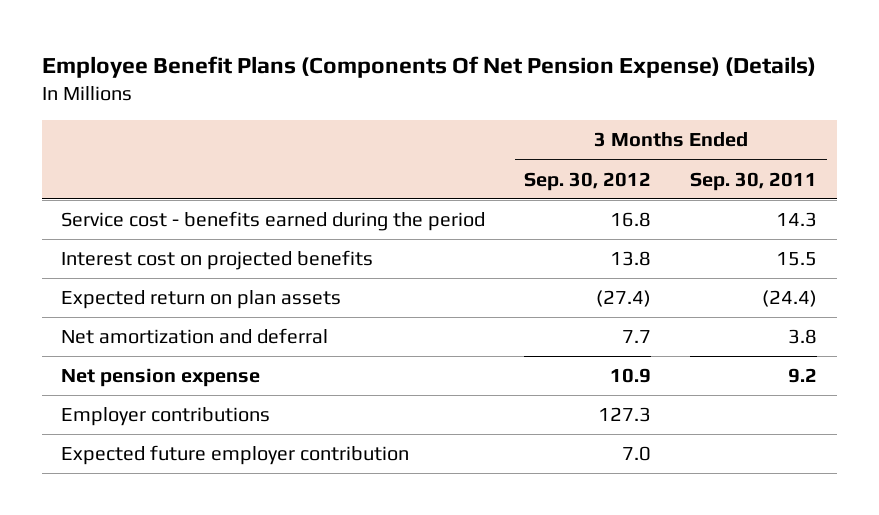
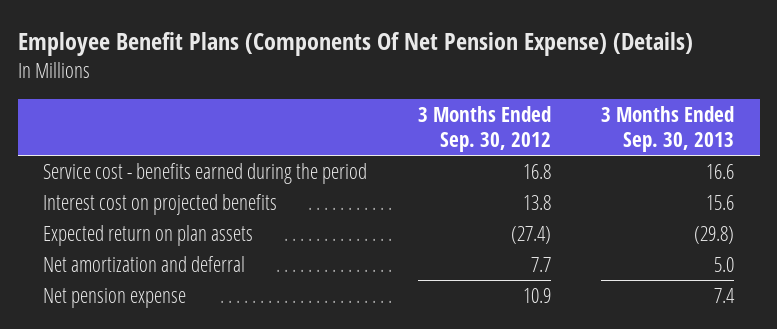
[690,171,818,191] Sep. 30, 2011 -> none
none -> [601,106,735,153] 3 Months Ended Sep. 30, 2013
[61,407,271,427] Employer contributions -> none
[61,445,410,466] Expected future employer contribution -> none

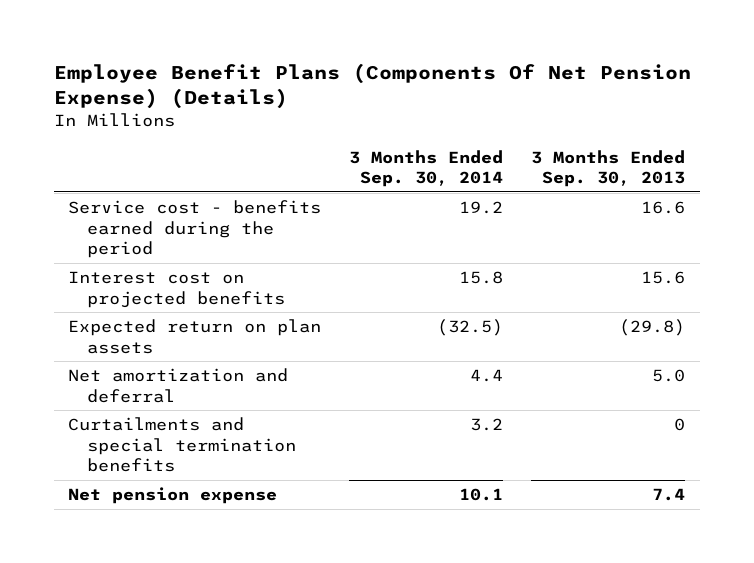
[417,106,551,153] 3 Months Ended Sep. 30, 2012 -> none
none -> [349,149,504,187] 3 Months Ended Sep. 30, 2014
none -> [68,417,297,472] Curtailments and special termination benefits

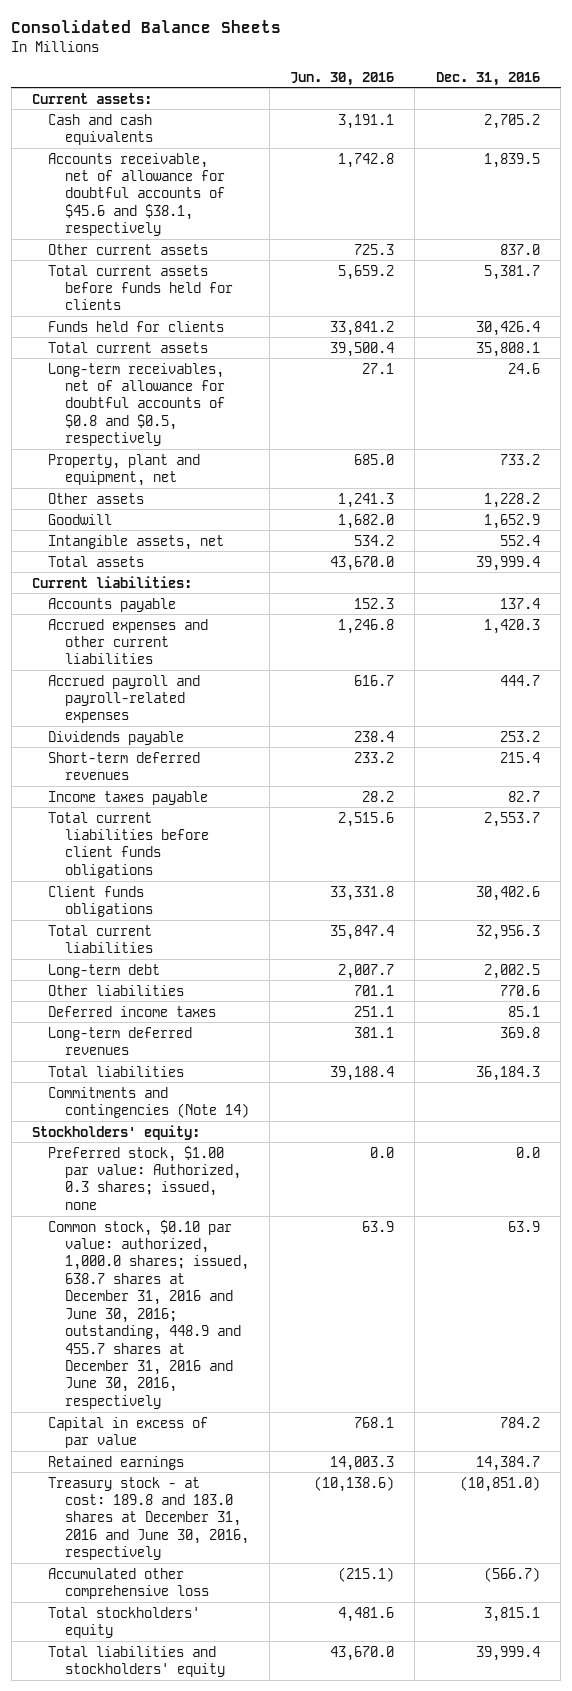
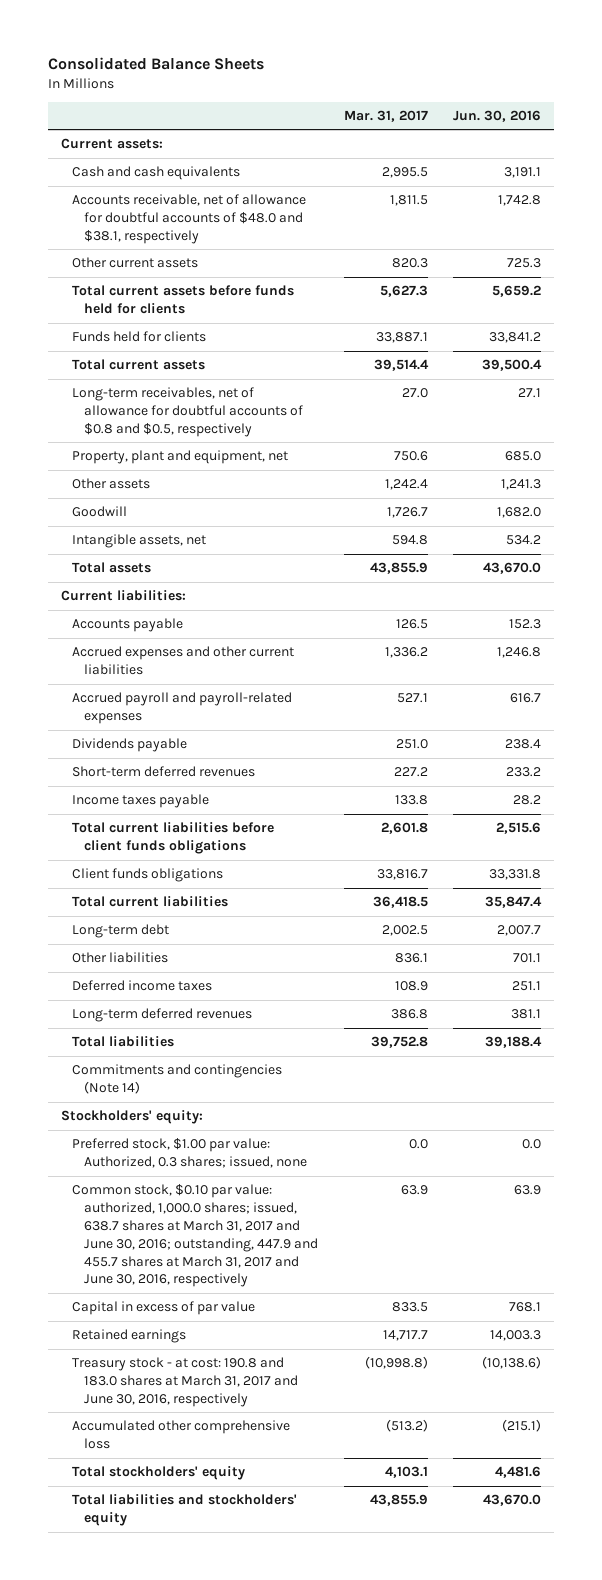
[435,71,540,86] Dec. 31, 2016 -> none
none -> [343,109,428,122] Mar. 31, 2017
[48,152,225,237] Accounts receivable, net of allowance for doubtful accounts of $45.6 and $38.1, respectively -> [72,194,307,244] Accounts receivable, net of allowance for doubtful accounts of $48.0 and $38.1, respectively
[48,1219,249,1409] Common stock, $0.10 par value: authorized, 1,000.0 shares; issued, 638.7 shares at December 31, 2016 and June 30, 2016; outstanding, 448.9 and 455.7 shares at December 31, 2016 and June 30, 2016, respectively -> [72,1184,318,1288] Common stock, $0.10 par value: authorized, 1,000.0 shares; issued, 638.7 shares at March 31, 2017 and June 30, 2016; outstanding, 447.9 and 455.7 shares at March 31, 2017 and June 30, 2016, respectively
[48,1476,249,1561] Treasury stock - at cost: 189.8 and 183.0 shares at December 31, 2016 and June 30, 2016, respectively -> [72,1357,298,1407] Treasury stock - at cost: 190.8 and 183.0 shares at March 31, 2017 and June 30, 2016, respectively

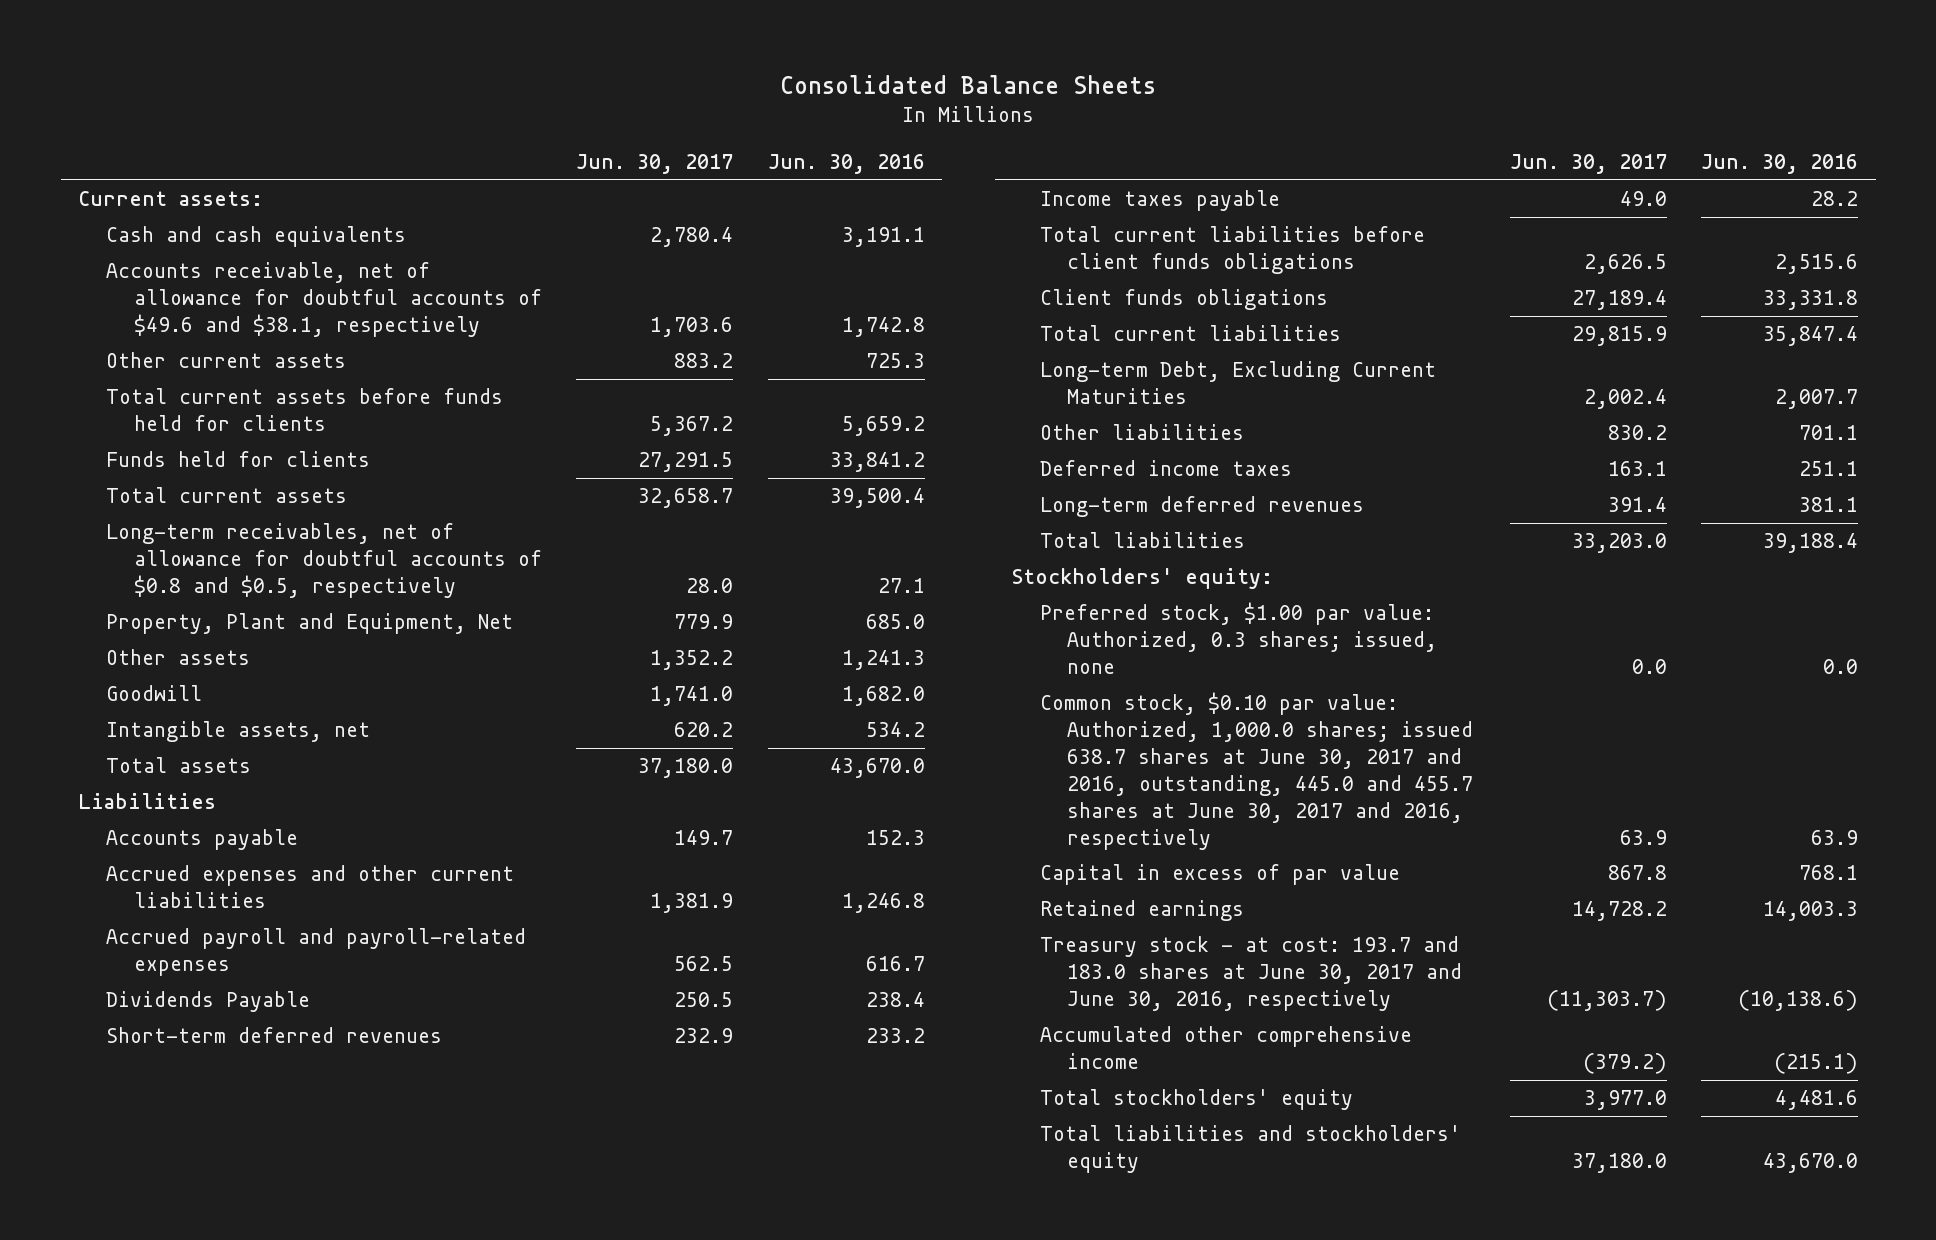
[343,109,428,122] Mar. 31, 2017 -> none
none -> [576,154,734,175] Jun. 30, 2017
[72,194,307,244] Accounts receivable, net of allowance for doubtful accounts of $48.0 and $38.1, respectively -> [105,262,542,338] Accounts receivable, net of allowance for doubtful accounts of $49.6 and $38.1, respectively
[72,450,289,465] Property, plant and equipment, net -> [105,613,513,635] Property, Plant and Equipment, Net
[60,590,186,602] Current liabilities: -> [78,793,217,810] Liabilities
[72,738,188,753] Dividends payable -> [105,991,310,1013] Dividends Payable
[72,924,170,939] Long-term debt -> [1039,361,1436,405] Long-term Debt, Excluding Current Maturities
[72,1064,283,1095] Commitments and contingencies (Note 14) -> none
[72,1184,318,1288] Common stock, $0.10 par value: authorized, 1,000.0 shares; issued, 638.7 shares at March 31, 2017 and June 30, 2016; outstanding, 447.9 and 455.7 shares at March 31, 2017 and June 30, 2016, respectively -> [1039,692,1474,850] Common stock, $0.10 par value: Authorized, 1,000.0 shares; issued 638.7 shares at June 30, 2017 and 2016, outstanding, 445.0 and 455.7 shares at June 30, 2017 and 2016, respectively
[72,1357,298,1407] Treasury stock - at cost: 190.8 and 183.0 shares at March 31, 2017 and June 30, 2016, respectively -> [1039,936,1463,1012] Treasury stock - at cost: 193.7 and 183.0 shares at June 30, 2017 and June 30, 2016, respectively
[72,1420,291,1450] Accumulated other comprehensive loss -> [1039,1026,1412,1070] Accumulated other comprehensive income

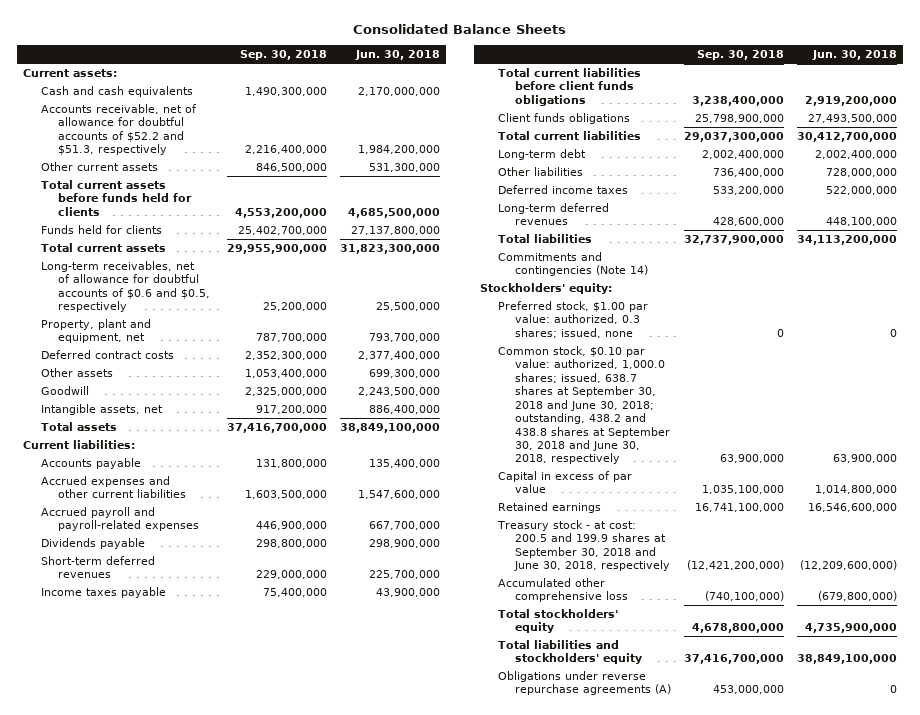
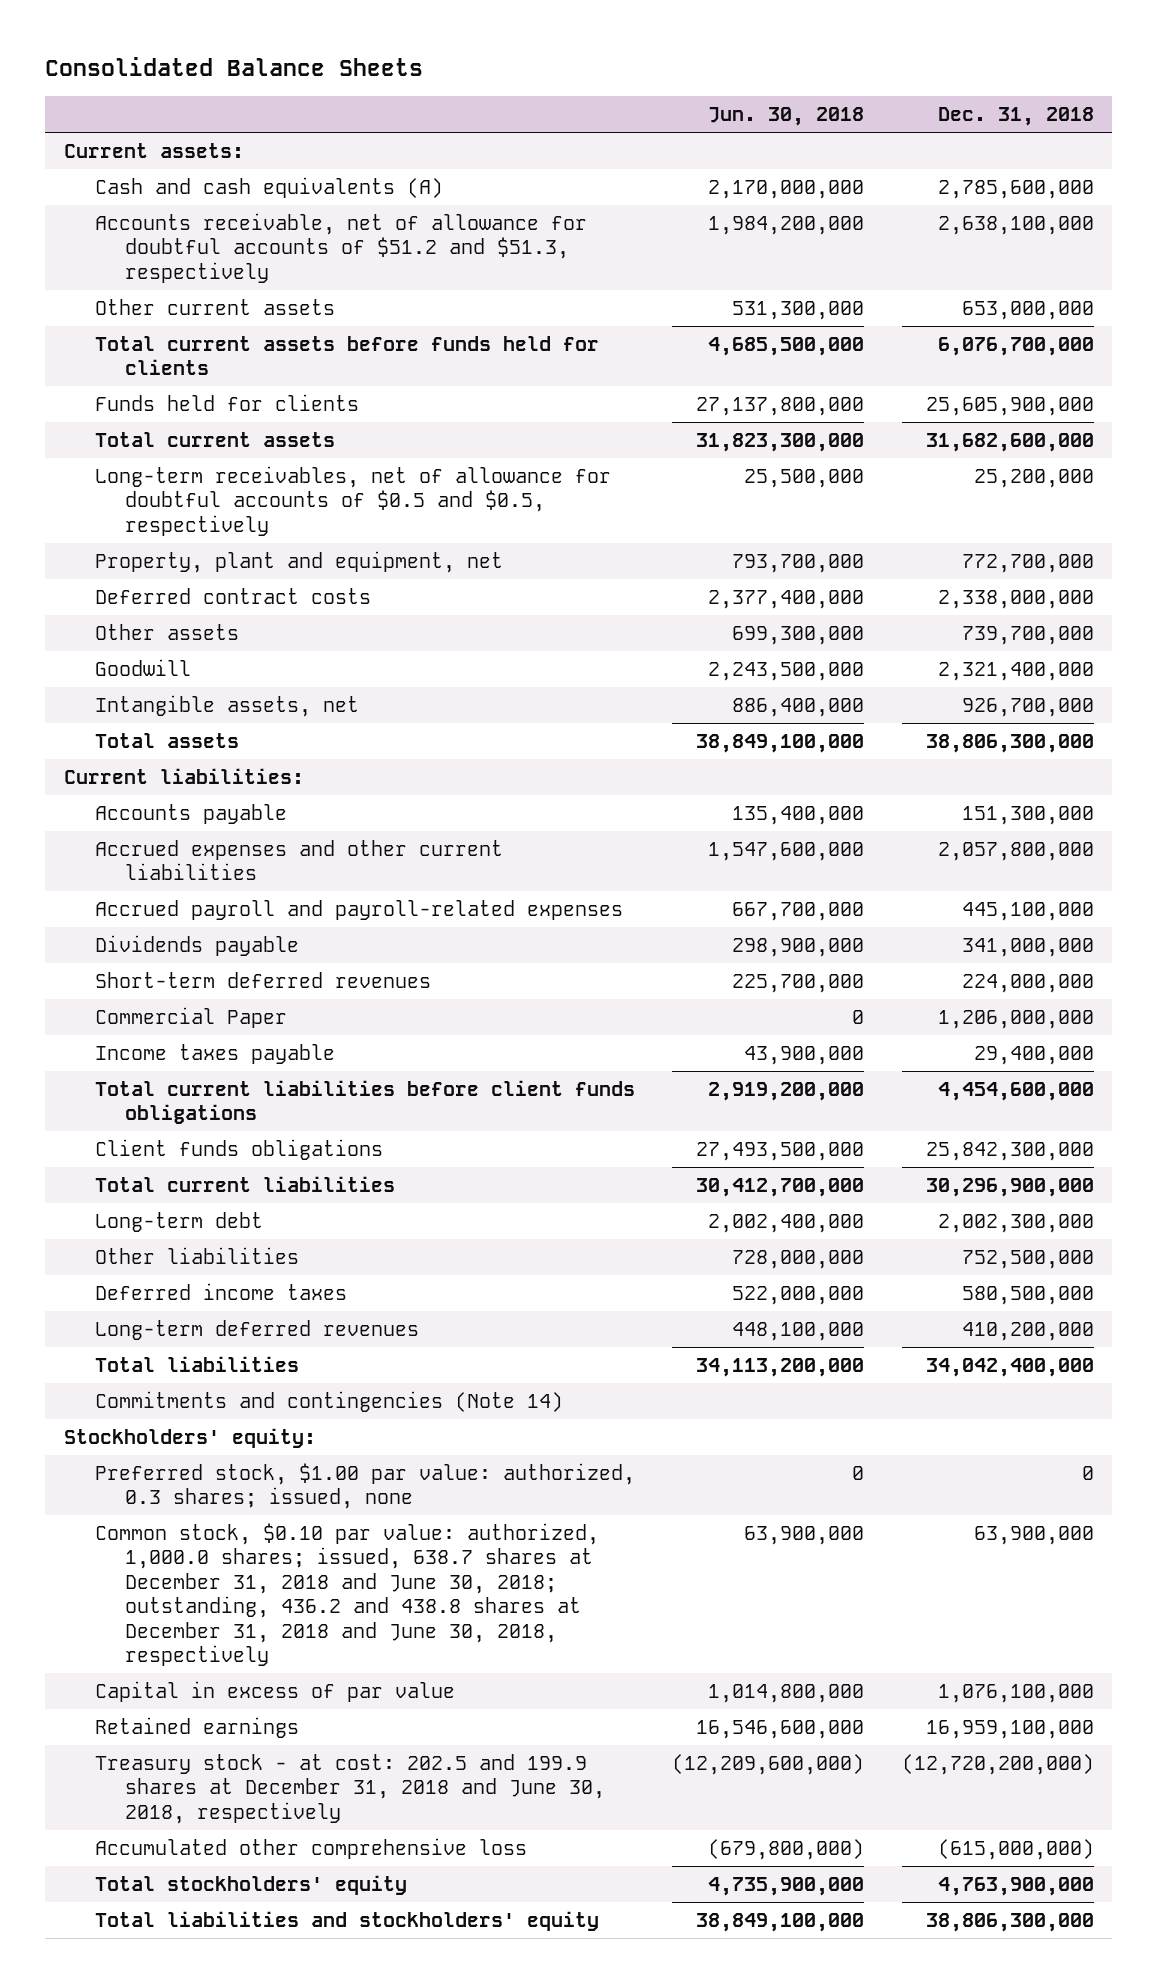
[239,50,327,61] Sep. 30, 2018 -> none
none -> [937,107,1094,127] Dec. 31, 2018
[40,86,193,98] Cash and cash equivalents -> [94,176,443,198] Cash and cash equivalents (A)
[40,104,197,156] Accounts receivable, net of allowance for doubtful accounts of $52.2 and $51.3, respectively -> [94,212,587,283] Accounts receivable, net of allowance for doubtful accounts of $51.2 and $51.3, respectively
[40,261,210,313] Long-term receivables, net of allowance for doubtful accounts of $0.6 and $0.5, respectively -> [94,465,611,536] Long-term receivables, net of allowance for doubtful accounts of $0.5 and $0.5, respectively
none -> [94,1006,287,1028] Commercial Paper
[497,346,670,465] Common stock, $0.10 par value: authorized, 1,000.0 shares; issued, 638.7 shares at September 30, 2018 and June 30, 2018; outstanding, 438.2 and 438.8 shares at September 30, 2018 and June 30, 2018, respectively -> [94,1522,599,1666] Common stock, $0.10 par value: authorized, 1,000.0 shares; issued, 638.7 shares at December 31, 2018 and June 30, 2018; outstanding, 436.2 and 438.8 shares at December 31, 2018 and June 30, 2018, respectively
[496,520,670,572] Treasury stock - at cost: 200.5 and 199.9 shares at September 30, 2018 and June 30, 2018, respectively -> [94,1753,606,1824] Treasury stock - at cost: 202.5 and 199.9 shares at December 31, 2018 and June 30, 2018, respectively
[497,671,671,696] Obligations under reverse repurchase agreements (A) -> none

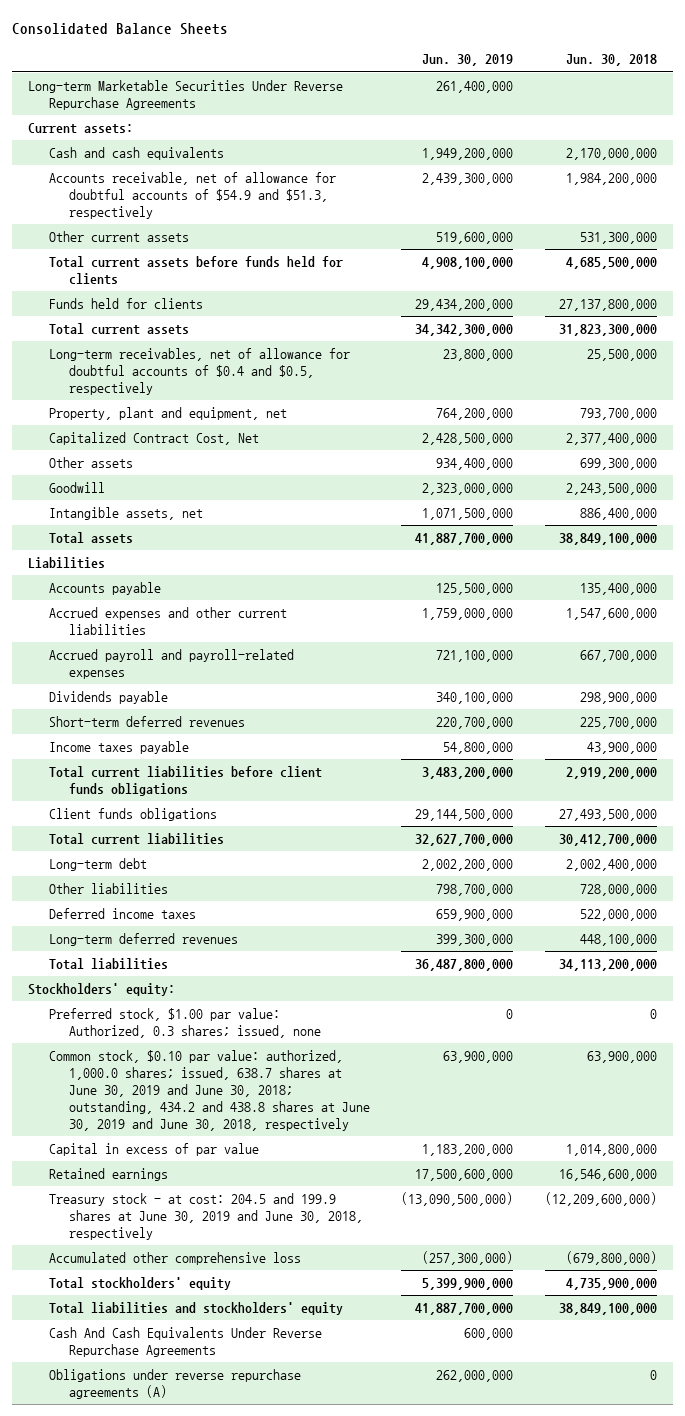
[937,107,1094,127] Dec. 31, 2018 -> none
none -> [422,54,514,67] Jun. 30, 2019
none -> [28,79,344,110] Long-term Marketable Securities Under Reverse Repurchase Agreements
[94,176,443,198] Cash and cash equivalents (A) -> [48,146,224,160] Cash and cash equivalents
[94,212,587,283] Accounts receivable, net of allowance for doubtful accounts of $51.2 and $51.3, respectively -> [48,171,336,219] Accounts receivable, net of allowance for doubtful accounts of $54.9 and $51.3, respectively
[94,465,611,536] Long-term receivables, net of allowance for doubtful accounts of $0.5 and $0.5, respectively -> [48,347,350,395] Long-term receivables, net of allowance for doubtful accounts of $0.4 and $0.5, respectively
[94,587,371,604] Deferred contract costs -> [48,431,259,445] Capitalized Contract Cost, Net
[64,767,305,784] Current liabilities: -> [28,556,106,569] Liabilities
[94,1006,287,1028] Commercial Paper -> none
[94,1390,563,1412] Commitments and contingencies (Note 14) -> none
[94,1462,635,1510] Preferred stock, $1.00 par value: authorized, 0.3 shares; issued, none -> [48,1007,321,1038] Preferred stock, $1.00 par value: Authorized, 0.3 shares; issued, none
[94,1522,599,1666] Common stock, $0.10 par value: authorized, 1,000.0 shares; issued, 638.7 shares at December 31, 2018 and June 30, 2018; outstanding, 436.2 and 438.8 shares at December 31, 2018 and June 30, 2018, respectively -> [48,1049,370,1131] Common stock, $0.10 par value: authorized, 1,000.0 shares; issued, 638.7 shares at June 30, 2019 and June 30, 2018; outstanding, 434.2 and 438.8 shares at June 30, 2019 and June 30, 2018, respectively
[94,1753,606,1824] Treasury stock - at cost: 202.5 and 199.9 shares at December 31, 2018 and June 30, 2018, respectively -> [48,1192,363,1240] Treasury stock - at cost: 204.5 and 199.9 shares at June 30, 2019 and June 30, 2018, respectively
none -> [48,1326,322,1357] Cash And Cash Equivalents Under Reverse Repurchase Agreements
none -> [48,1368,301,1399] Obligations under reverse repurchase agreements (A)

